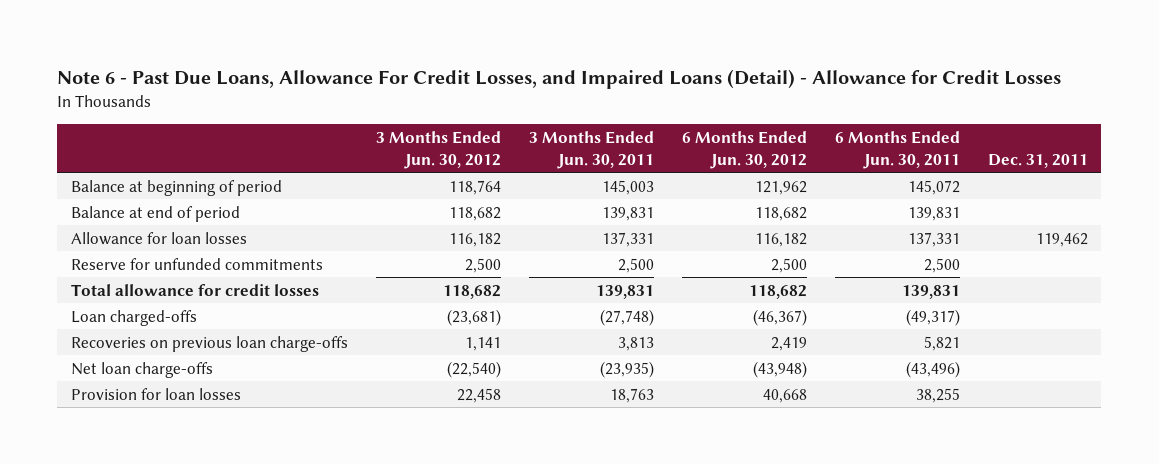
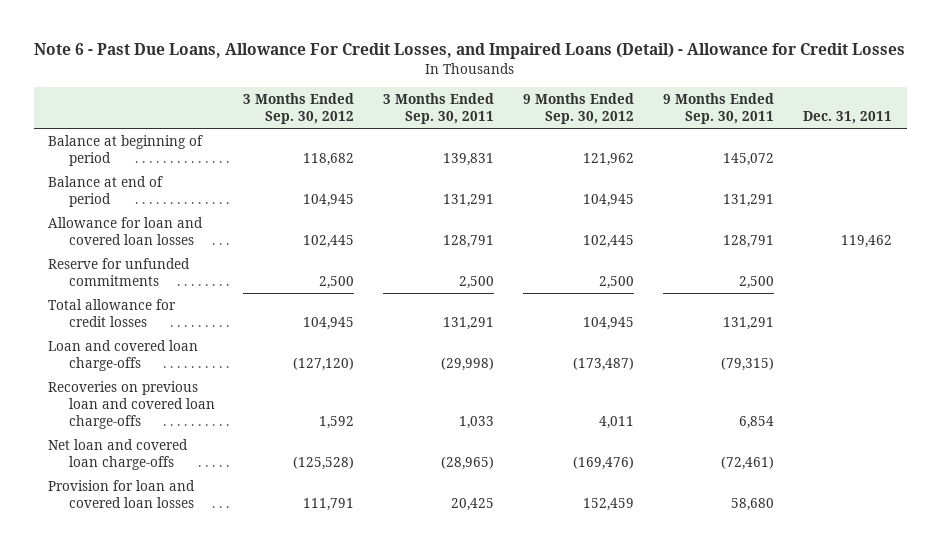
[376,131,502,169] 3 Months Ended Jun. 30, 2012 -> none
[528,131,654,169] 3 Months Ended Jun. 30, 2011 -> none
[681,131,807,169] 6 Months Ended Jun. 30, 2012 -> none
[834,131,960,169] 6 Months Ended Jun. 30, 2011 -> none
none -> [243,93,355,125] 3 Months Ended Sep. 30, 2012
none -> [383,93,495,125] 3 Months Ended Sep. 30, 2011
none -> [523,93,635,125] 9 Months Ended Sep. 30, 2012
none -> [663,93,775,125] 9 Months Ended Sep. 30, 2011
[71,231,248,245] Allowance for loan losses -> [48,216,204,246] Allowance for loan and covered loan losses
[71,309,198,326] Loan charged-offs -> [48,339,199,372] Loan and covered loan charge-offs
[71,335,349,352] Recoveries on previous loan charge-offs -> [48,380,215,430] Recoveries on previous loan and covered loan charge-offs
[71,361,214,378] Net loan charge-offs -> [48,438,189,471] Net loan and covered loan charge-offs
[71,387,242,400] Provision for loan losses -> [48,479,196,509] Provision for loan and covered loan losses

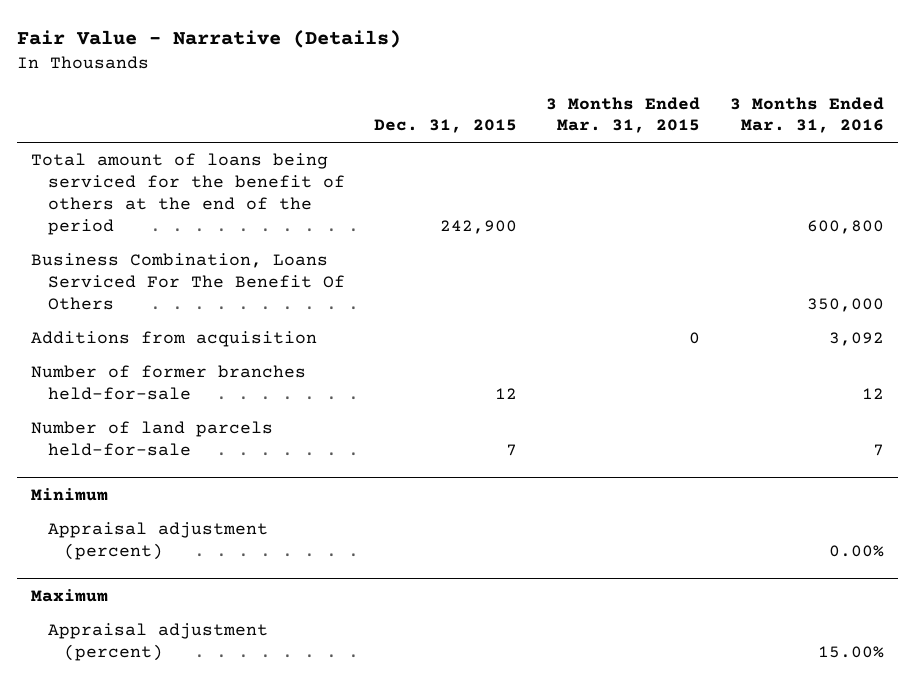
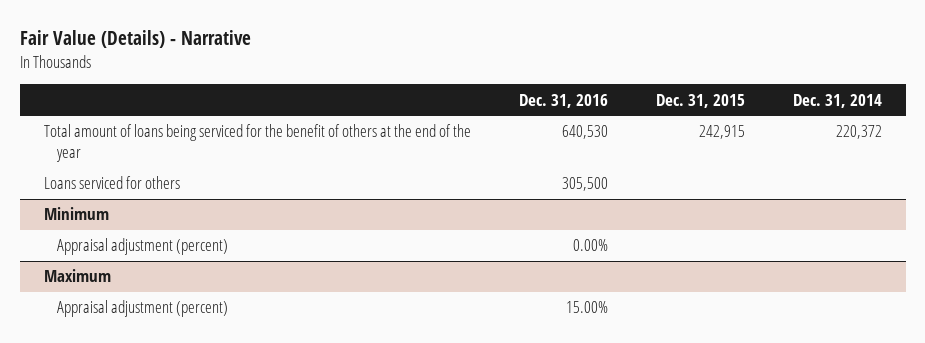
[16,30,401,49] Fair Value - Narrative (Details) -> [19,30,251,49] Fair Value (Details) - Narrative
[546,96,701,134] 3 Months Ended Mar. 31, 2015 -> none
[729,96,884,134] 3 Months Ended Mar. 31, 2016 -> none
none -> [518,93,608,108] Dec. 31, 2016
none -> [792,93,882,108] Dec. 31, 2014
[31,331,318,348] Additions from acquisition -> none
[31,365,307,401] Number of former branches held-for-sale -> none
[31,421,274,457] Number of land parcels held-for-sale -> none
[31,153,345,235] Total amount of loans being serviced for the benefit of others at the end of the period -> [43,124,471,162] Total amount of loans being serviced for the benefit of others at the end of the year
[440,219,518,234] 242,900 -> [698,125,745,140] 242,915
[31,253,345,311] Business Combination, Loans Serviced For The Benefit Of Others -> [43,176,180,190] Loans serviced for others

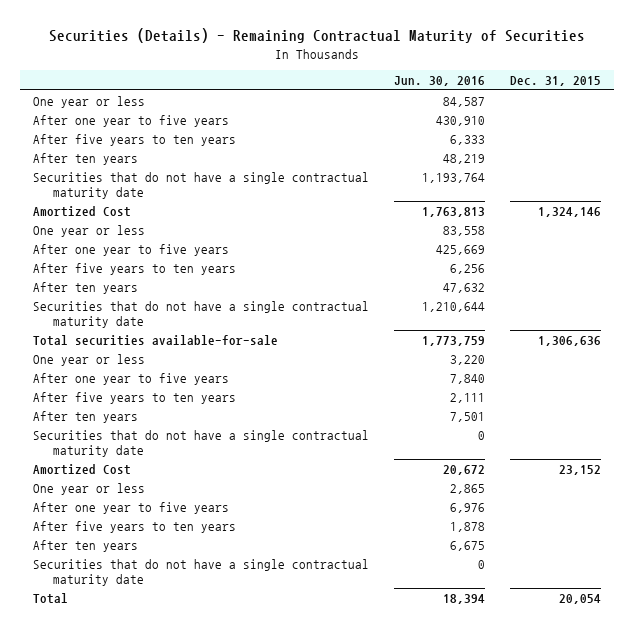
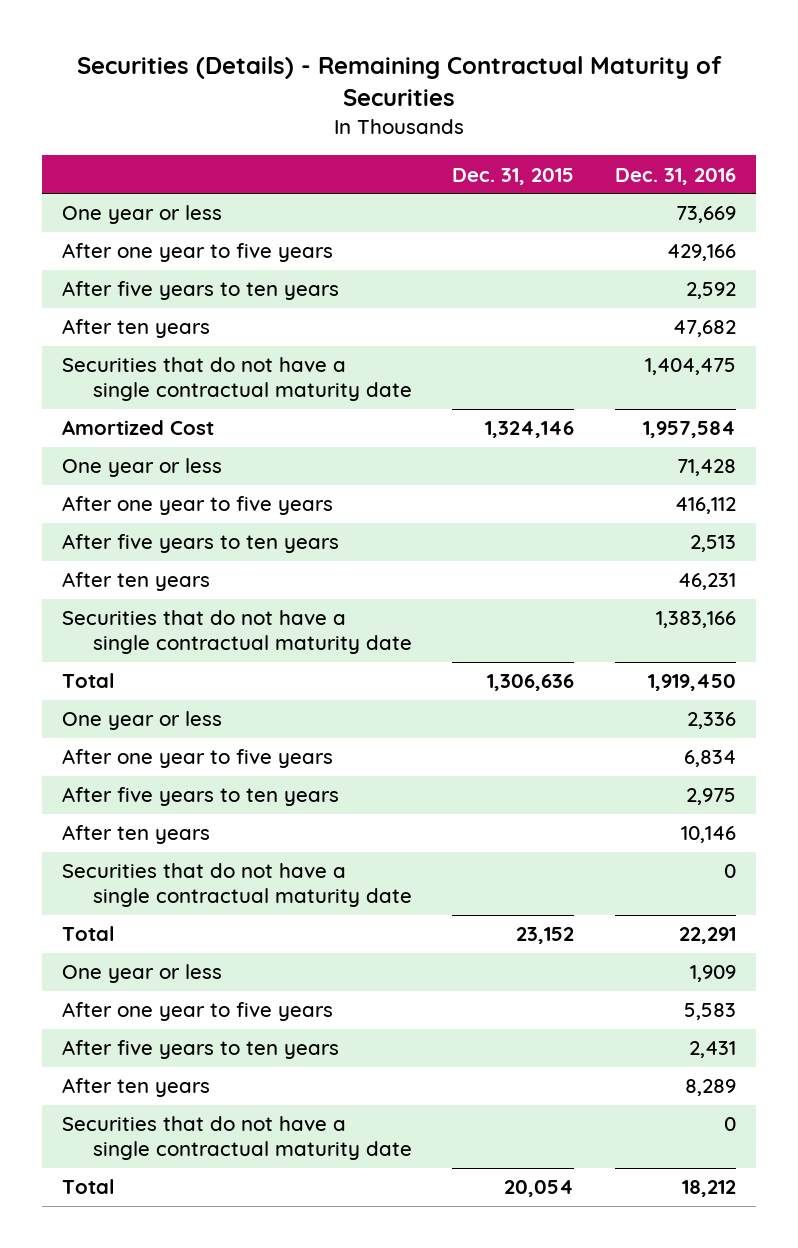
[394,76,486,87] Jun. 30, 2016 -> none
none -> [614,167,736,185] Dec. 31, 2016
[32,334,278,346] Total securities available-for-sale -> [62,673,116,689] Total
[32,463,131,475] Amortized Cost -> [62,926,116,942] Total

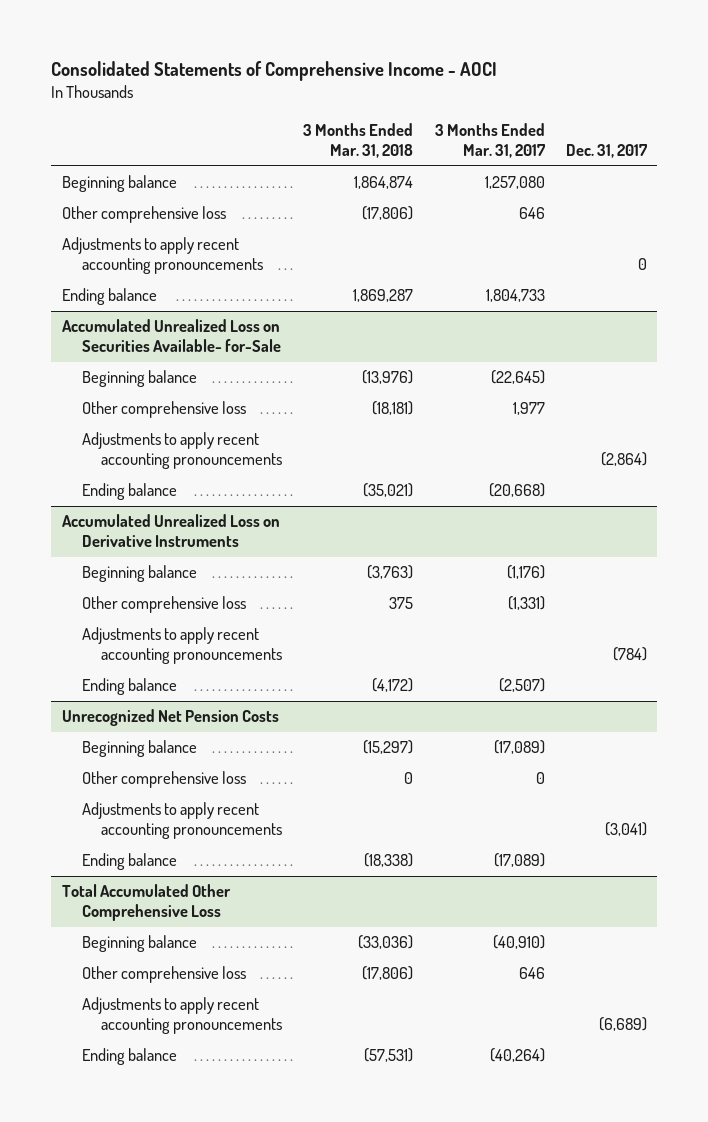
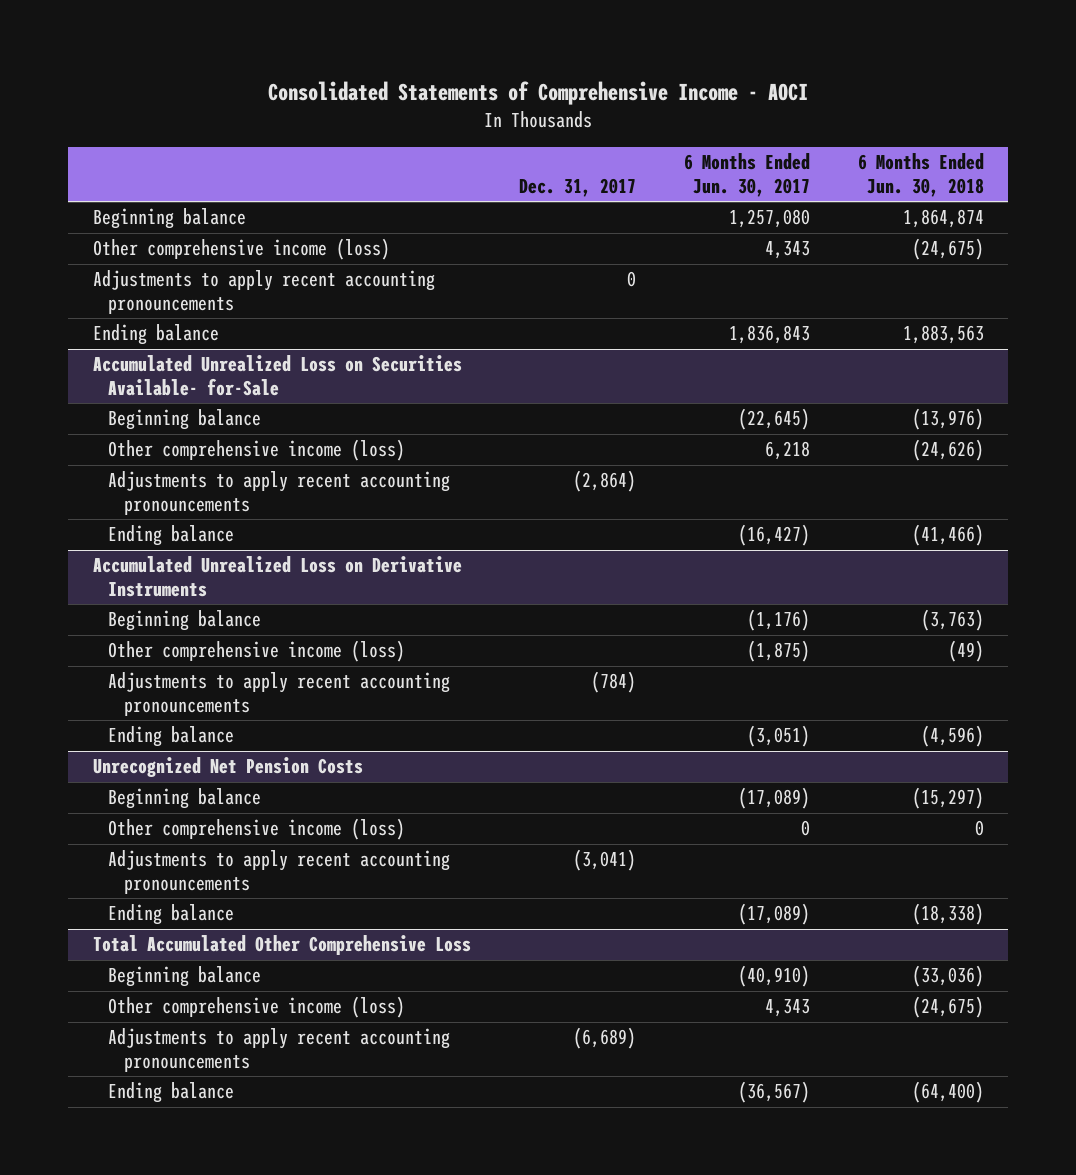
[303,123,414,159] 3 Months Ended Mar. 31, 2018 -> none
[434,123,546,159] 3 Months Ended Mar. 31, 2017 -> none
none -> [683,153,810,197] 6 Months Ended Jun. 30, 2017
none -> [857,153,984,197] 6 Months Ended Jun. 30, 2018
[61,206,226,224] Other comprehensive loss -> [92,238,390,261] Other comprehensive income (loss)
[81,401,246,419] Other comprehensive loss -> [108,439,406,462] Other comprehensive income (loss)
[81,596,246,614] Other comprehensive loss -> [108,640,406,663] Other comprehensive income (loss)
[81,771,246,789] Other comprehensive loss -> [108,818,406,841] Other comprehensive income (loss)
[81,966,246,984] Other comprehensive loss -> [108,996,406,1019] Other comprehensive income (loss)

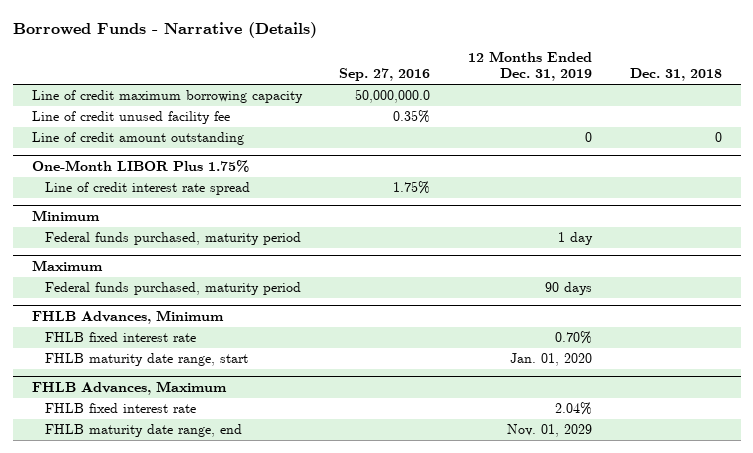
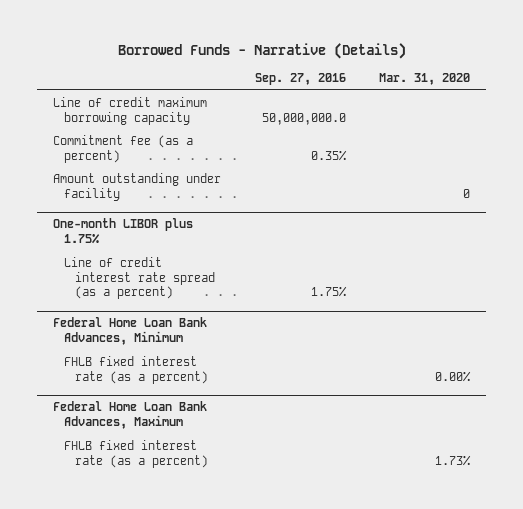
[468,51,593,82] 12 Months Ended Dec. 31, 2019 -> none
[629,68,722,82] Dec. 31, 2018 -> none
none -> [378,73,470,86] Mar. 31, 2020
[45,232,302,246] Federal funds purchased, maturity period -> none
[45,282,302,296] Federal funds purchased, maturity period -> none
[31,310,224,325] FHLB Advances, Minimum -> none
[45,332,197,343] FHLB fixed interest rate -> none
[45,353,249,367] FHLB maturity date range, start -> none
[31,381,227,396] FHLB Advances, Maximum -> none
[45,403,197,414] FHLB fixed interest rate -> none
[45,424,243,438] FHLB maturity date range, end -> none
[31,111,230,125] Line of credit unused facility fee -> [53,134,194,163] Commitment fee (as a percent)
[31,132,244,146] Line of credit amount outstanding -> [53,172,222,201] Amount outstanding under facility
[31,160,249,173] One-Month LIBOR Plus 1.75% -> [53,218,194,244] One-month LIBOR plus 1.75%
[45,182,251,196] Line of credit interest rate spread -> [64,256,216,300] Line of credit interest rate spread (as a percent)
[31,210,100,222] Minimum -> [53,317,208,345] Federal Home Loan Bank Advances, Minimum
none -> [64,355,209,384] FHLB fixed interest rate (as a percent)
[31,260,103,272] Maximum -> [53,401,208,429] Federal Home Loan Bank Advances, Maximum
none -> [64,439,209,468] FHLB fixed interest rate (as a percent)

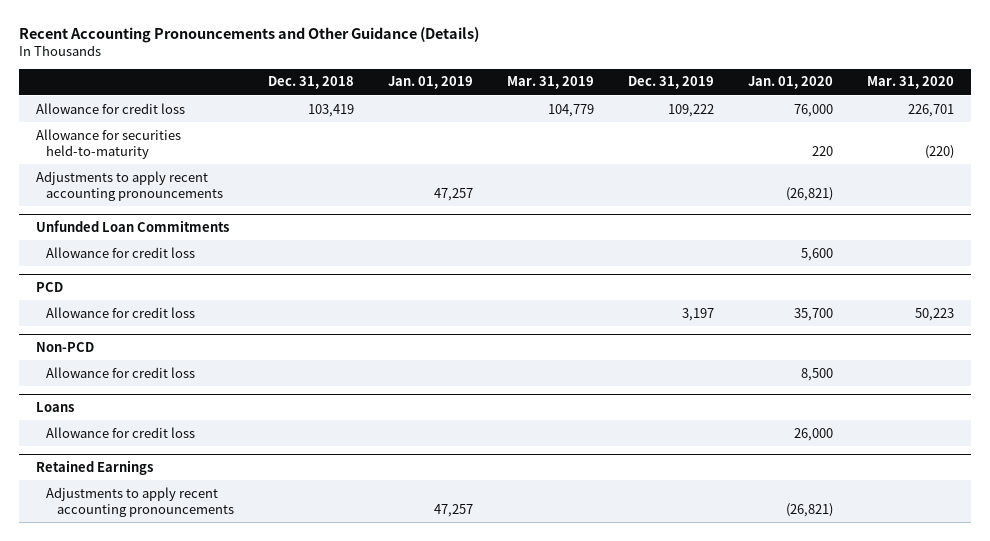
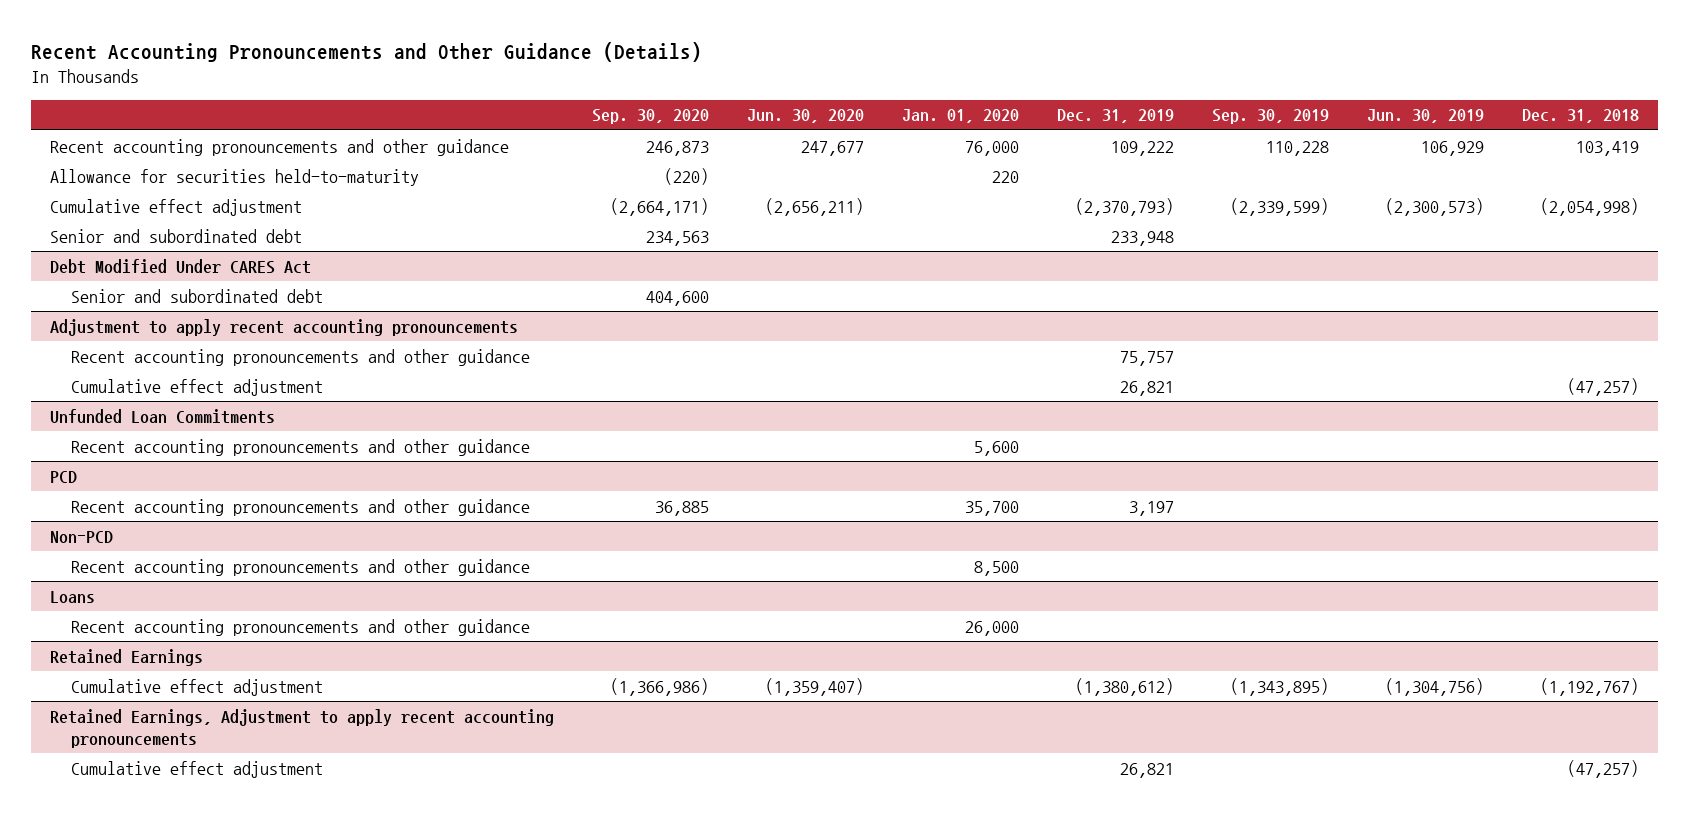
[387,76,473,90] Jan. 01, 2019 -> none
[507,76,595,90] Mar. 31, 2019 -> none
[867,76,955,90] Mar. 31, 2020 -> none
none -> [591,109,709,125] Sep. 30, 2020
none -> [746,109,864,124] Jun. 30, 2020
none -> [1211,109,1329,125] Sep. 30, 2019
none -> [1366,109,1484,124] Jun. 30, 2019
[35,102,185,114] Allowance for credit loss -> [49,138,509,156] Recent accounting pronouncements and other guidance
[35,170,224,202] Adjustments to apply recent accounting pronouncements -> none
none -> [49,198,302,216] Cumulative effect adjustment
none -> [49,228,302,243] Senior and subordinated debt
none -> [49,258,311,274] Debt Modified Under CARES Act
none -> [70,288,323,303] Senior and subordinated debt
none -> [49,318,518,336] Adjustment to apply recent accounting pronouncements
none -> [70,348,530,366] Recent accounting pronouncements and other guidance
none -> [70,378,323,396] Cumulative effect adjustment
[46,246,196,258] Allowance for credit loss -> [70,438,530,456] Recent accounting pronouncements and other guidance
[46,306,196,318] Allowance for credit loss -> [70,498,530,516] Recent accounting pronouncements and other guidance
[46,366,196,378] Allowance for credit loss -> [70,558,530,576] Recent accounting pronouncements and other guidance
[46,426,196,438] Allowance for credit loss -> [70,618,530,636] Recent accounting pronouncements and other guidance
[46,486,234,518] Adjustments to apply recent accounting pronouncements -> none
none -> [70,678,323,696] Cumulative effect adjustment
none -> [49,708,554,748] Retained Earnings, Adjustment to apply recent accounting pronouncements
none -> [70,760,323,778] Cumulative effect adjustment

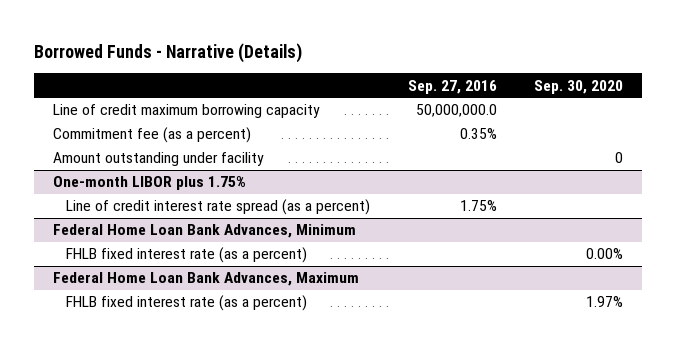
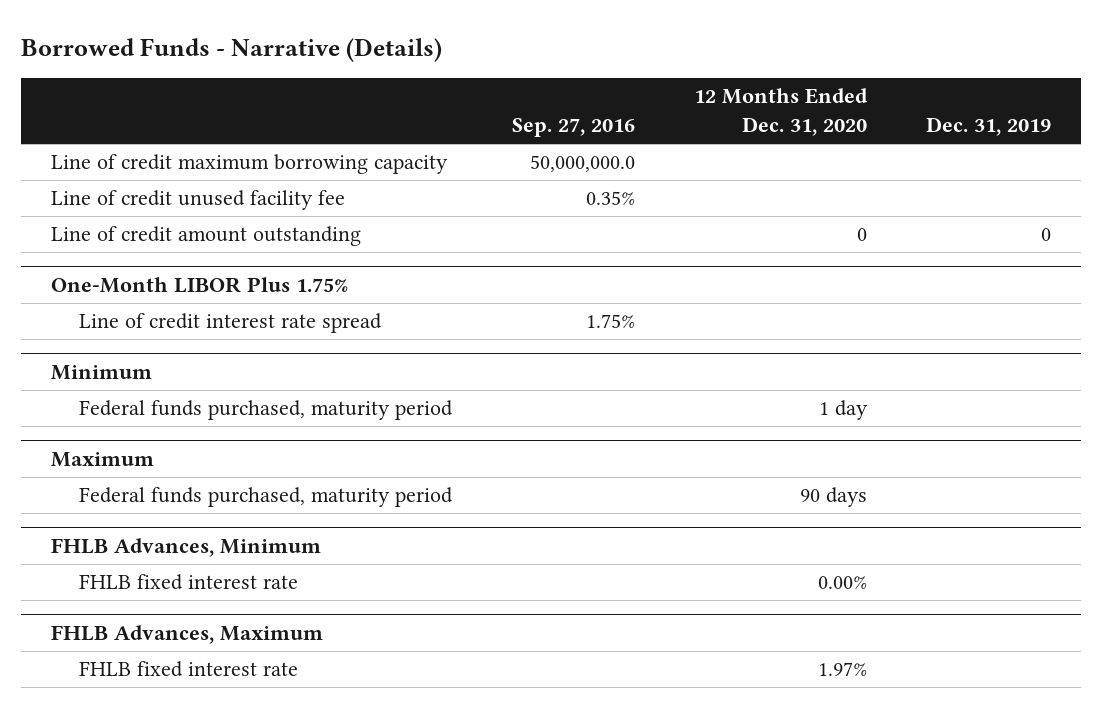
[534,79,624,94] Sep. 30, 2020 -> none
none -> [693,88,868,137] 12 Months Ended Dec. 31, 2020
none -> [926,117,1052,137] Dec. 31, 2019
[65,247,307,264] FHLB fixed interest rate (as a percent) -> none
[65,295,307,312] FHLB fixed interest rate (as a percent) -> none
[53,127,252,144] Commitment fee (as a percent) -> [50,190,345,211] Line of credit unused facility fee
[53,152,265,167] Amount outstanding under facility -> [50,226,361,247] Line of credit amount outstanding
[53,176,247,191] One-month LIBOR plus 1.75% -> [50,276,348,293] One-Month LIBOR Plus 1.75%
[65,199,370,216] Line of credit interest rate spread (as a percent) -> [79,313,383,334] Line of credit interest rate spread
[53,224,357,239] Federal Home Loan Bank Advances, Minimum -> [50,364,152,380] Minimum
none -> [79,400,454,421] Federal funds purchased, maturity period
[53,272,360,287] Federal Home Loan Bank Advances, Maximum -> [50,451,154,467] Maximum
none -> [79,487,454,508] Federal funds purchased, maturity period
none -> [50,537,321,557] FHLB Advances, Minimum
none -> [79,574,299,591] FHLB fixed interest rate
none -> [50,624,323,644] FHLB Advances, Maximum
none -> [79,661,299,678] FHLB fixed interest rate

